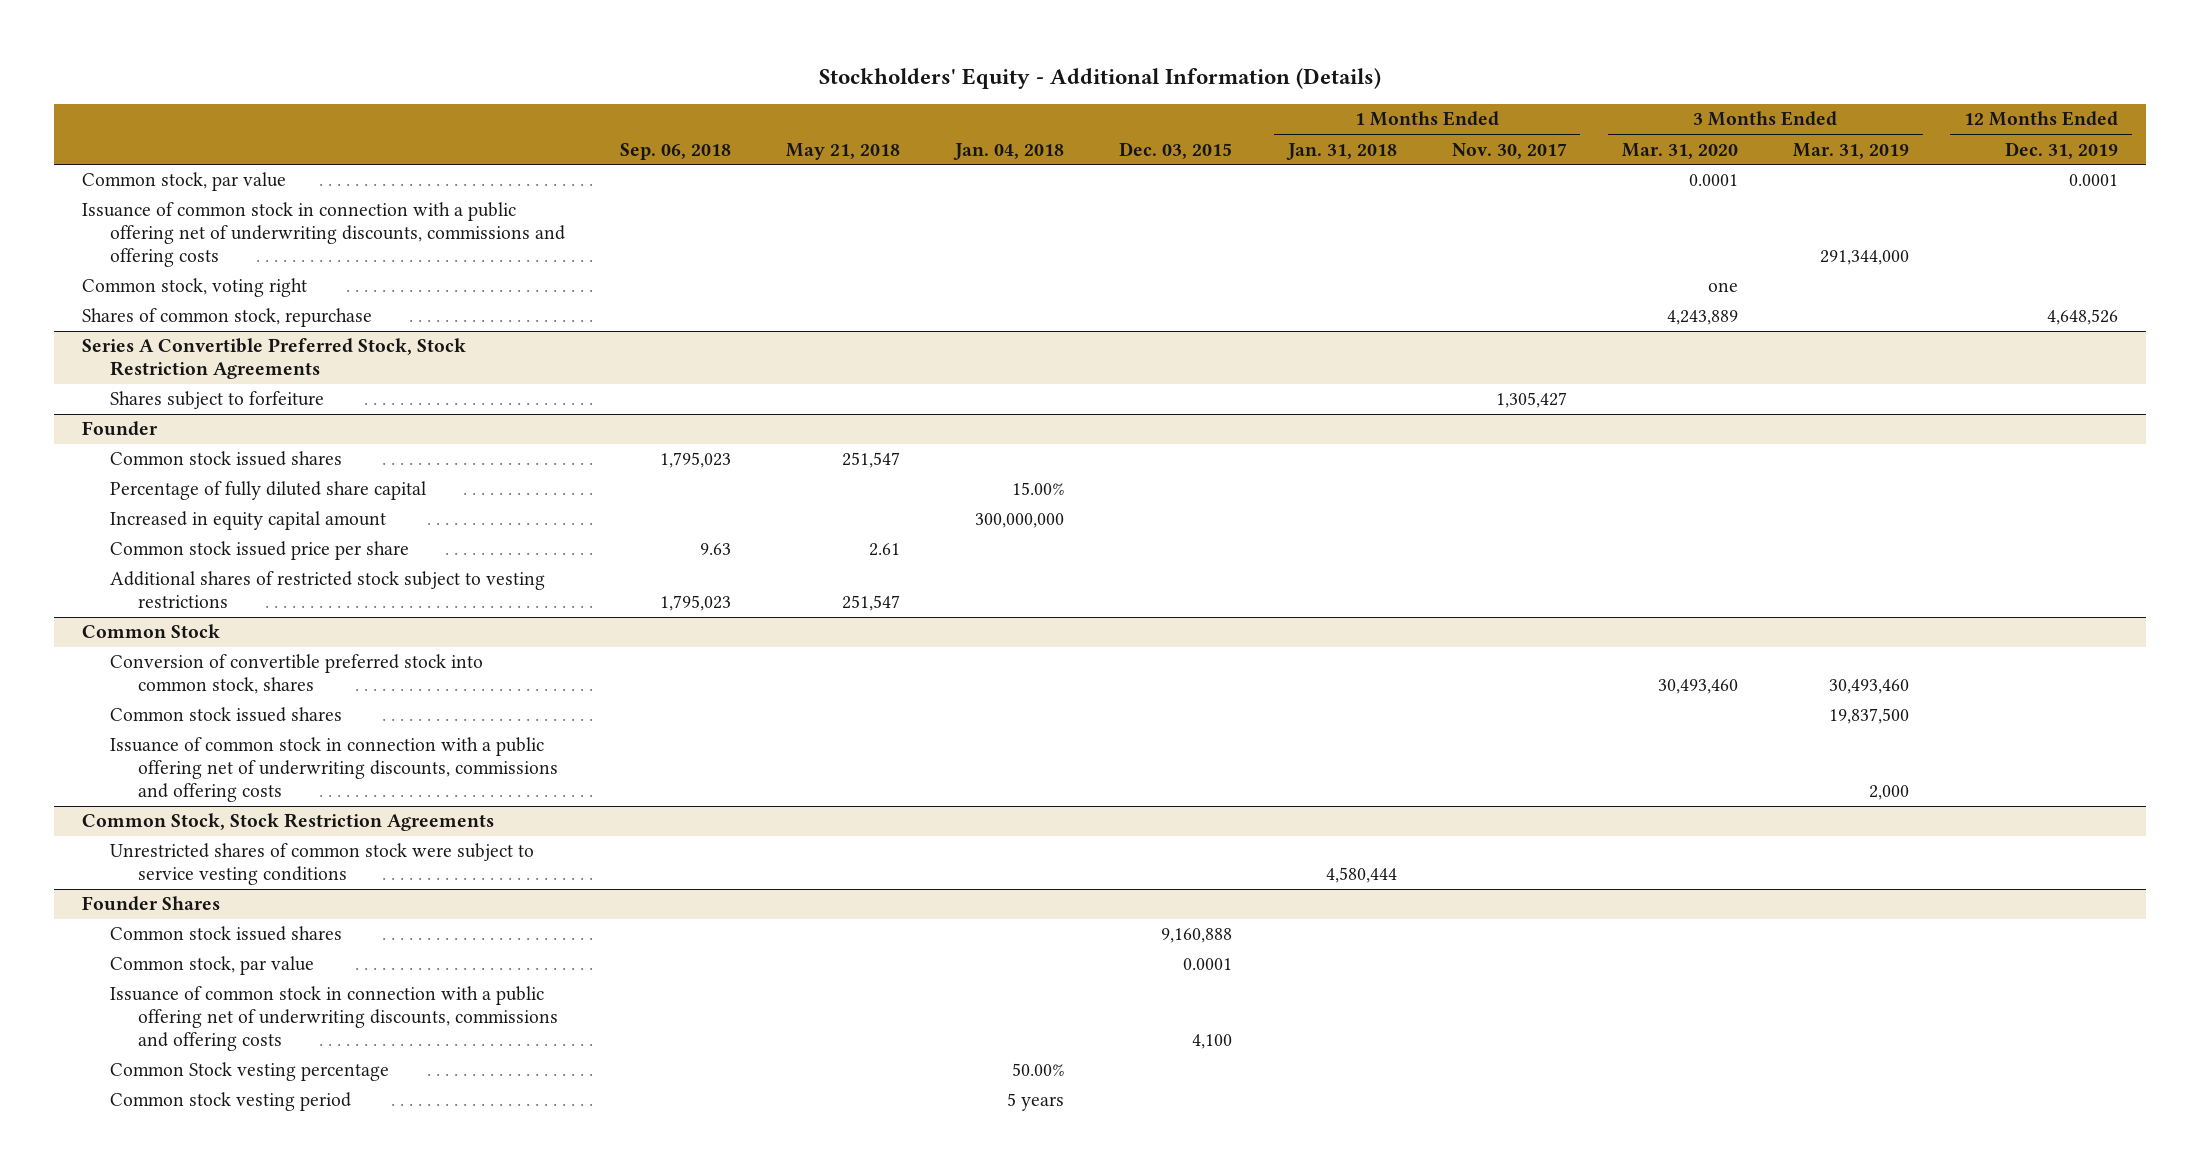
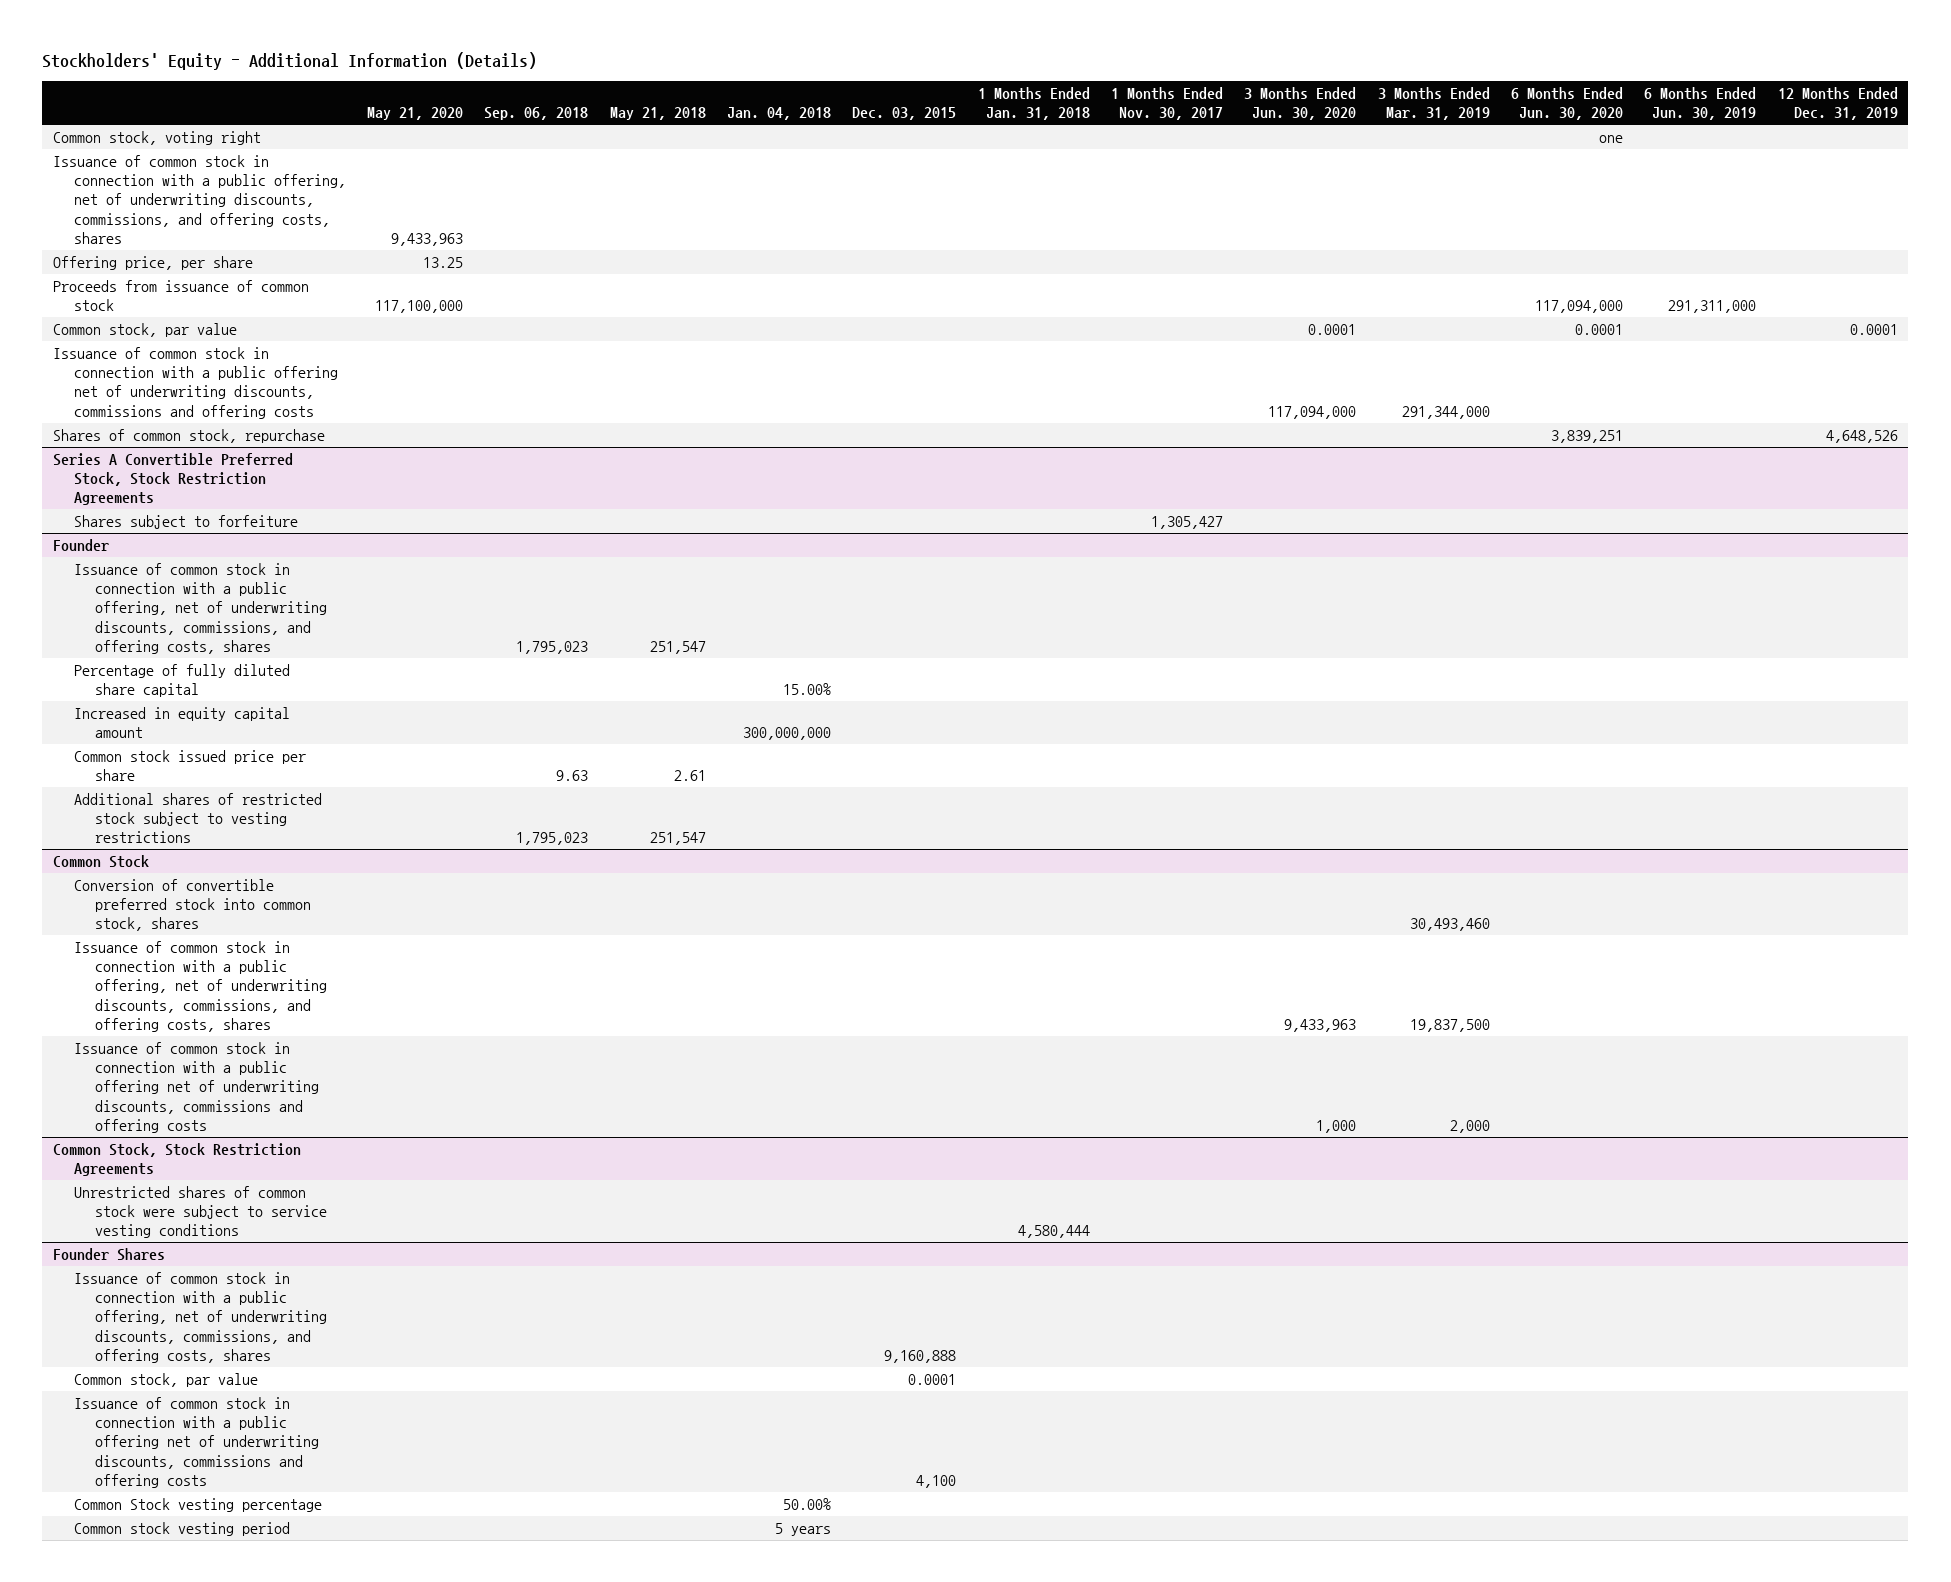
[1621,142,1738,159] Mar. 31, 2020 -> none
none -> [367,107,464,121] May 21, 2020
none -> [1244,87,1357,121] 3 Months Ended Jun. 30, 2020
none -> [1511,87,1624,121] 6 Months Ended Jun. 30, 2020
none -> [1644,87,1757,121] 6 Months Ended Jun. 30, 2019
[81,278,307,298] Common stock, voting right -> [52,130,261,145] Common stock, voting right
none -> [52,154,346,244] Issuance of common stock in connection with a public offering, net of underwriting discounts, commissions, and offering costs, shares
none -> [52,255,253,270] Offering price, per share
none -> [52,279,309,312] Proceeds from issuance of common stock
[109,451,342,467] Common stock issued shares -> [73,562,327,654] Issuance of common stock in connection with a public offering, net of underwriting discounts, commissions, and offering costs, shares
[109,707,342,723] Common stock issued shares -> [73,940,327,1032] Issuance of common stock in connection with a public offering, net of underwriting discounts, commissions, and offering costs, shares
[109,926,342,942] Common stock issued shares -> [73,1271,327,1363] Issuance of common stock in connection with a public offering, net of underwriting discounts, commissions, and offering costs, shares

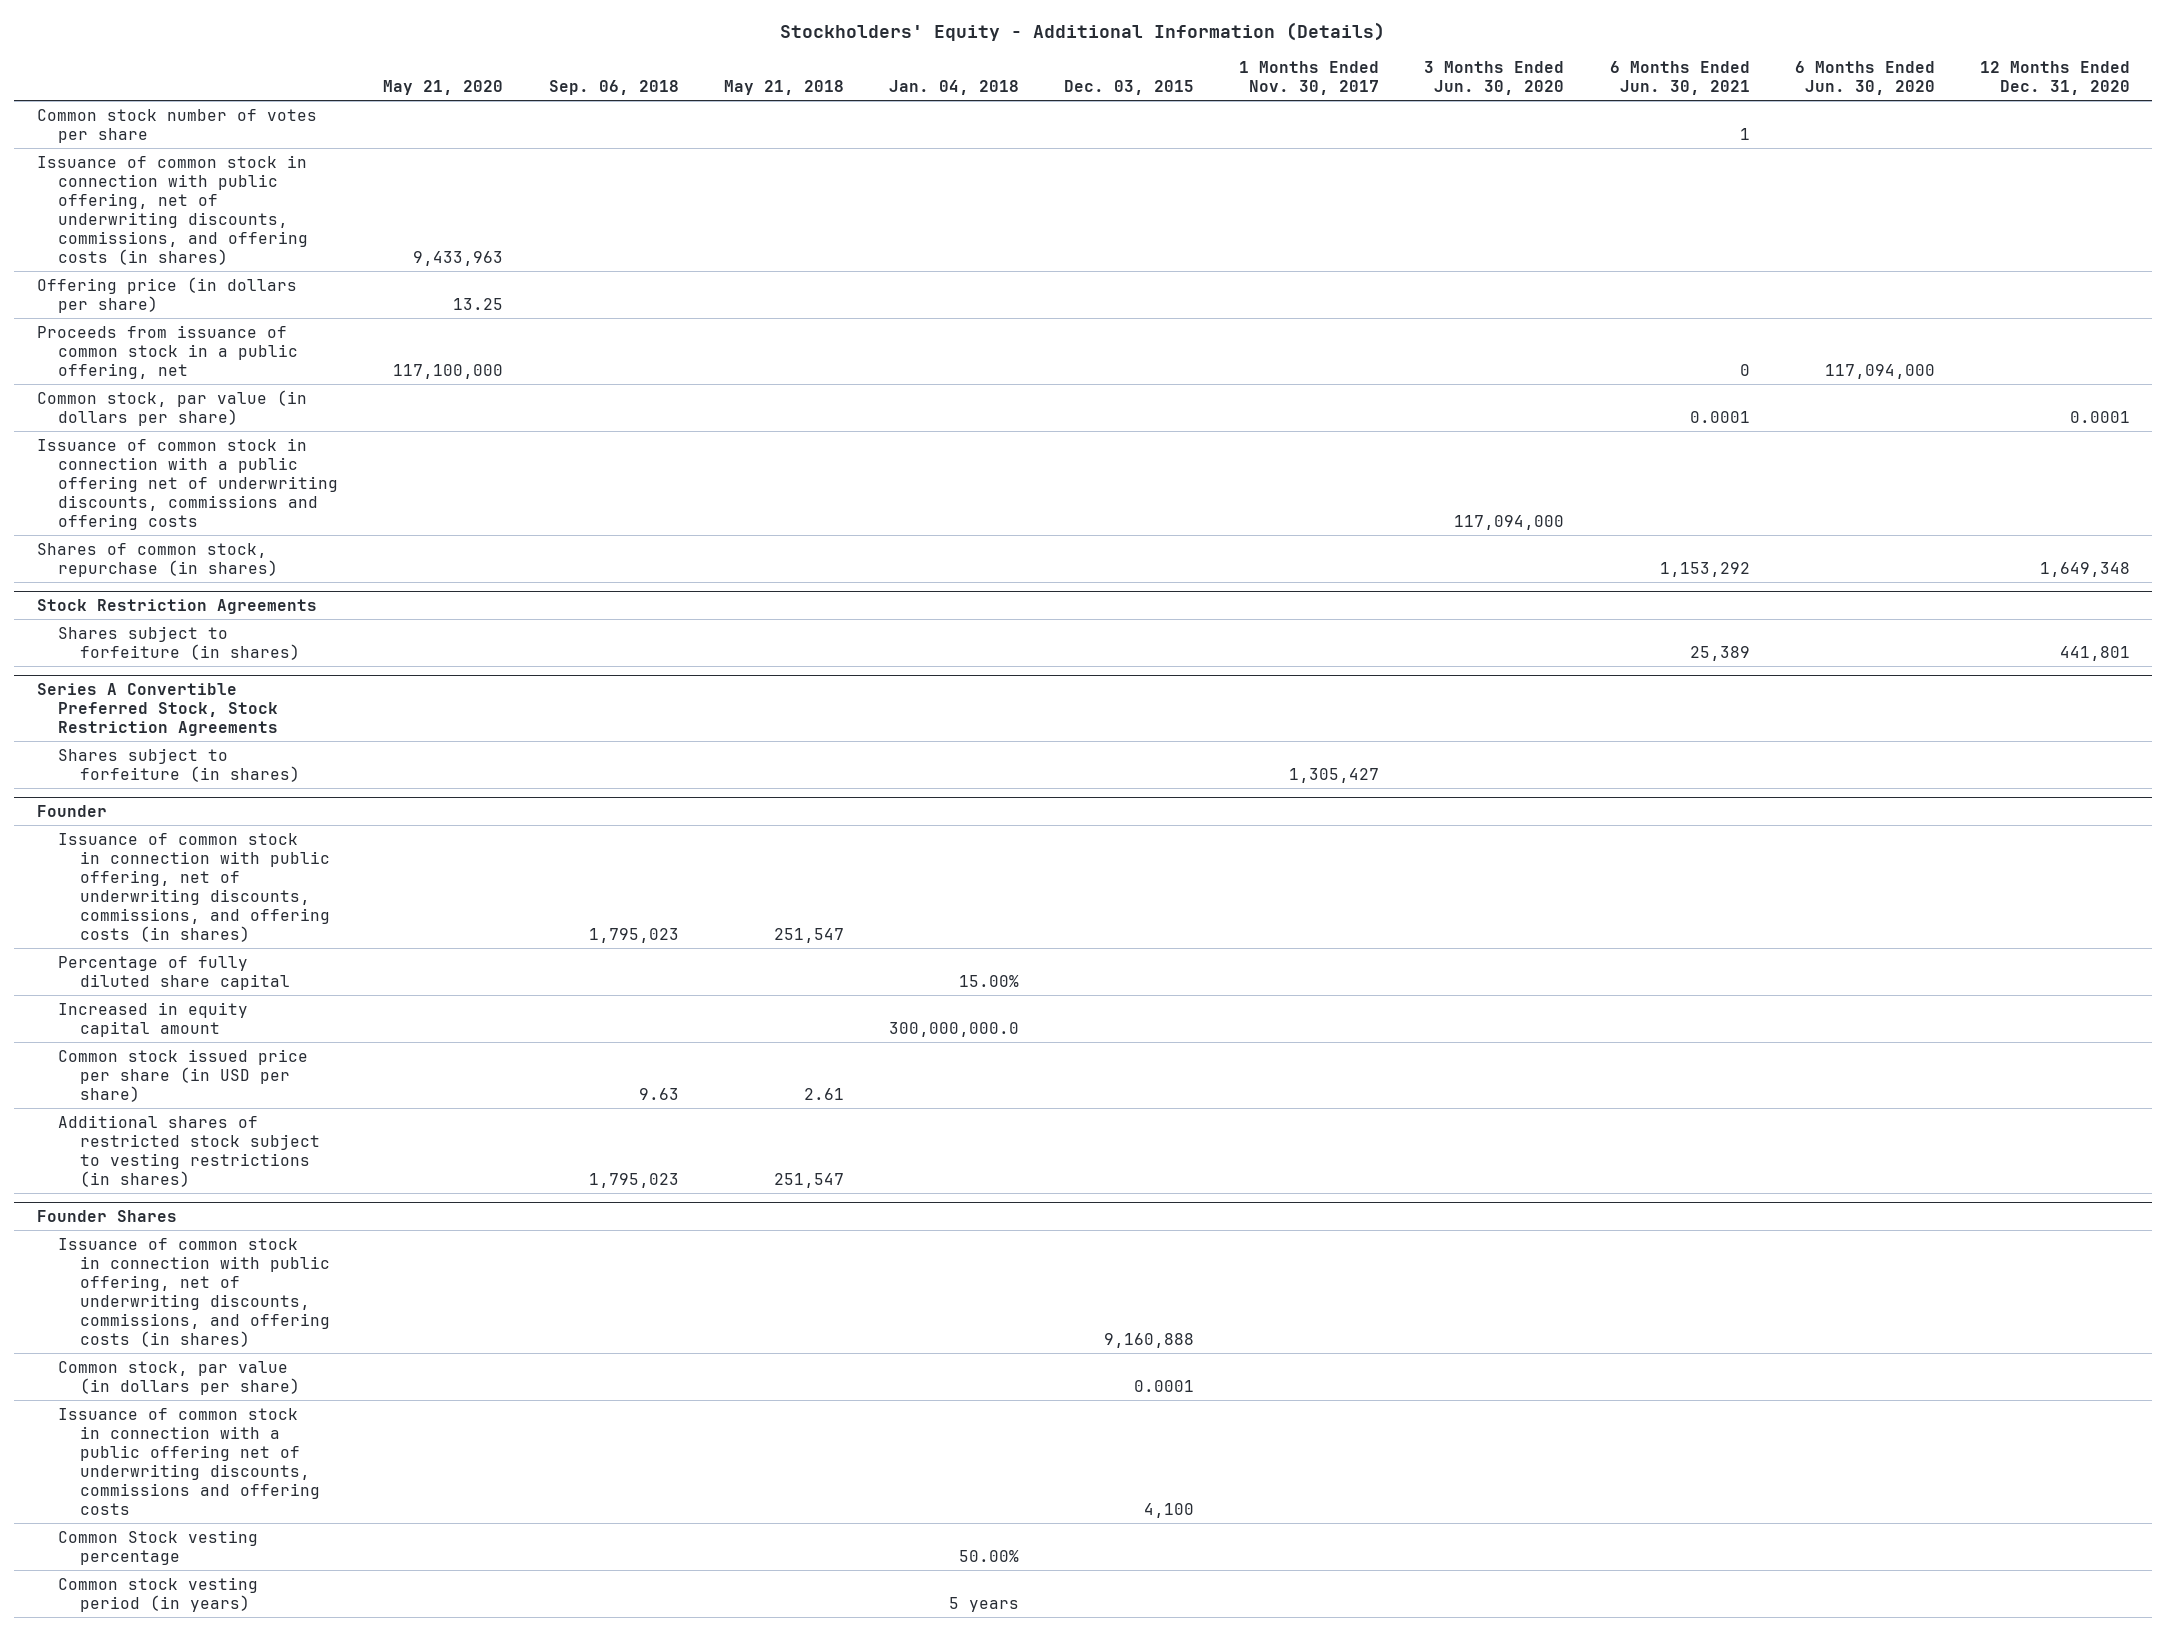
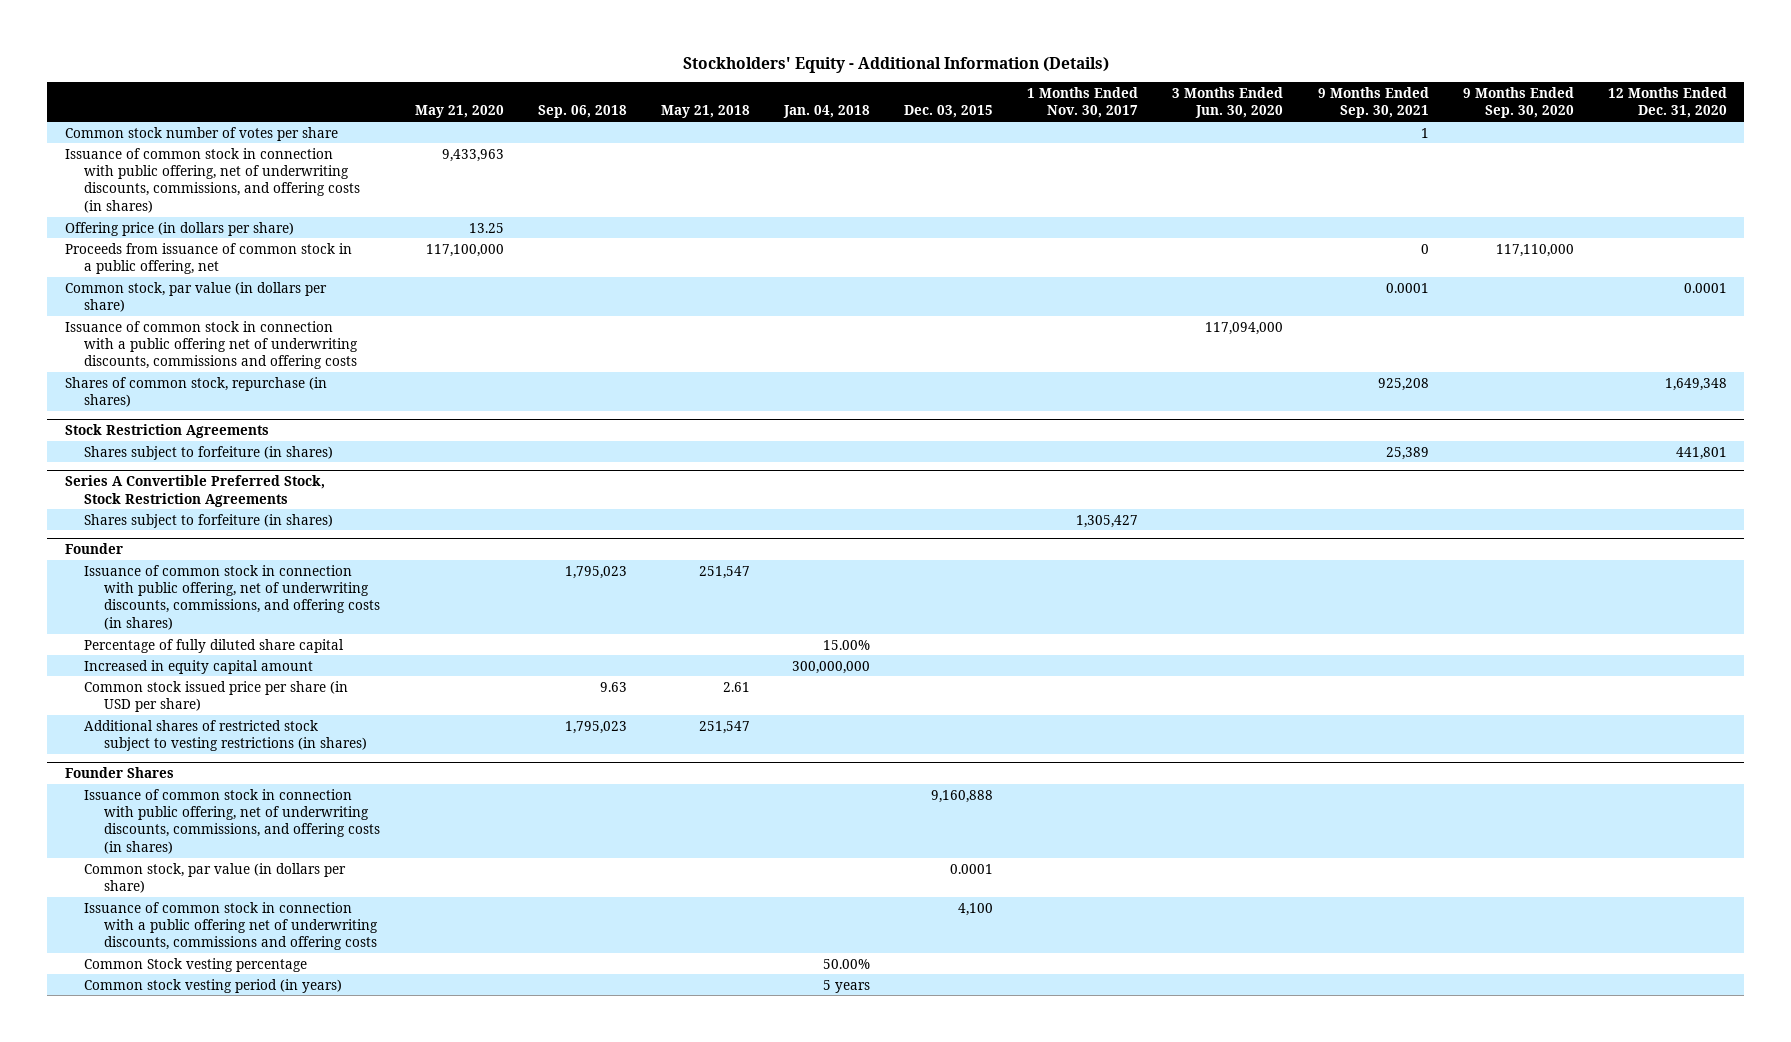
[1609,61,1750,96] 6 Months Ended Jun. 30, 2021 -> none
[1794,61,1935,96] 6 Months Ended Jun. 30, 2020 -> none
none -> [1317,86,1429,119] 9 Months Ended Sep. 30, 2021
none -> [1462,86,1574,119] 9 Months Ended Sep. 30, 2020
[888,1021,1019,1037] 300,000,000.0 -> [791,660,870,674] 300,000,000

